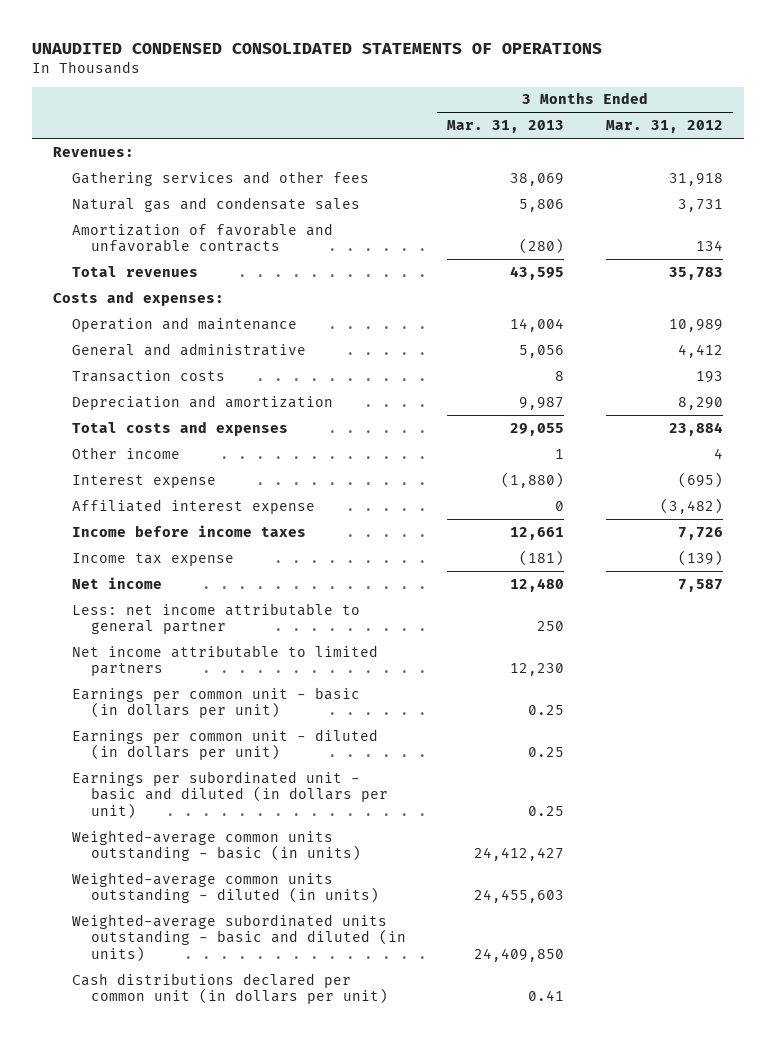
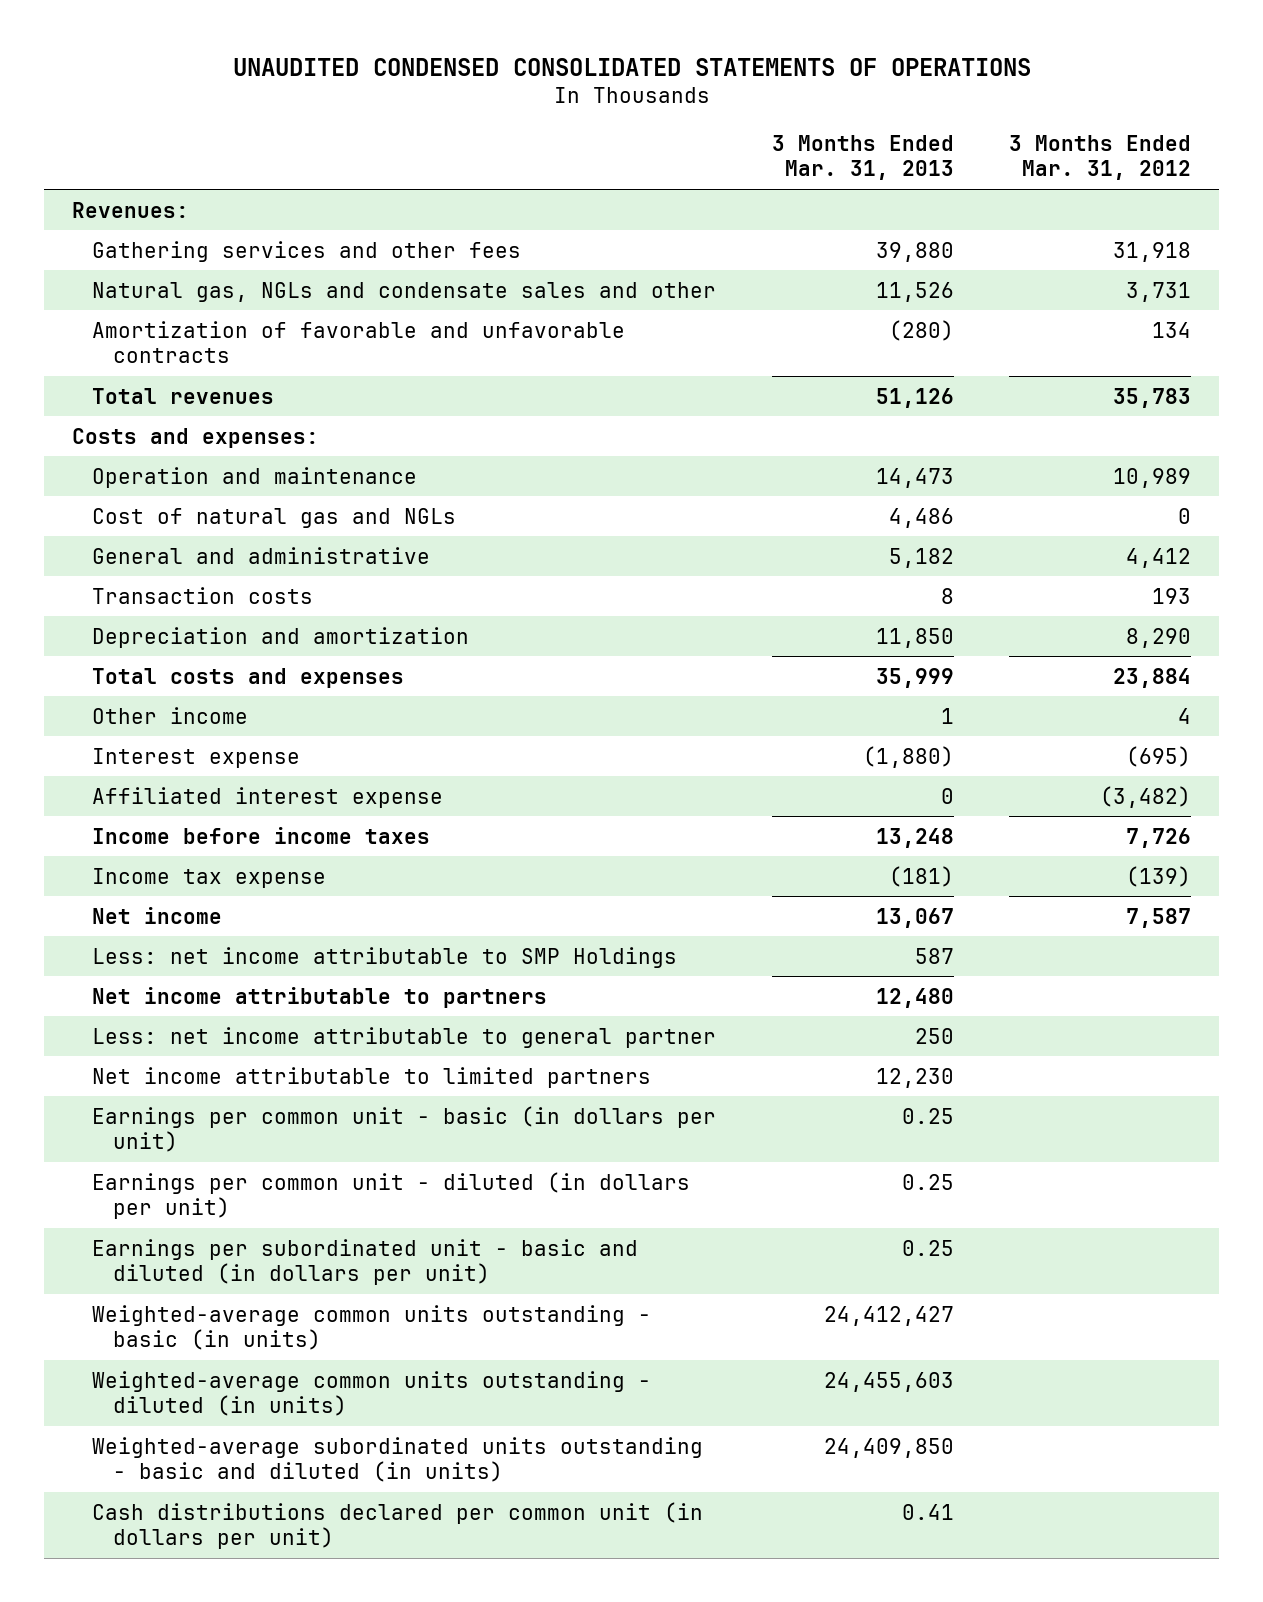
[510,172,565,186] 38,069 -> [875,241,954,262] 39,880
[71,196,360,212] Natural gas and condensate sales -> [92,281,717,302] Natural gas, NGLs and condensate sales and other
[519,198,565,212] 5,806 -> [875,281,954,302] 11,526
[510,265,565,280] 43,595 -> [875,387,954,408] 51,126
[510,317,565,332] 14,004 -> [875,467,954,488] 14,473
none -> [92,507,457,528] Cost of natural gas and NGLs
[519,344,565,358] 5,056 -> [888,547,954,568] 5,182
[519,396,565,410] 9,987 -> [875,627,954,648] 11,850
[510,422,565,436] 29,055 -> [875,667,954,688] 35,999
[510,526,565,540] 12,661 -> [875,827,954,848] 13,248
[510,577,565,592] 12,480 -> [875,907,954,928] 13,067
none -> [92,946,678,968] Less: net income attributable to SMP Holdings
none -> [92,986,548,1008] Net income attributable to partners

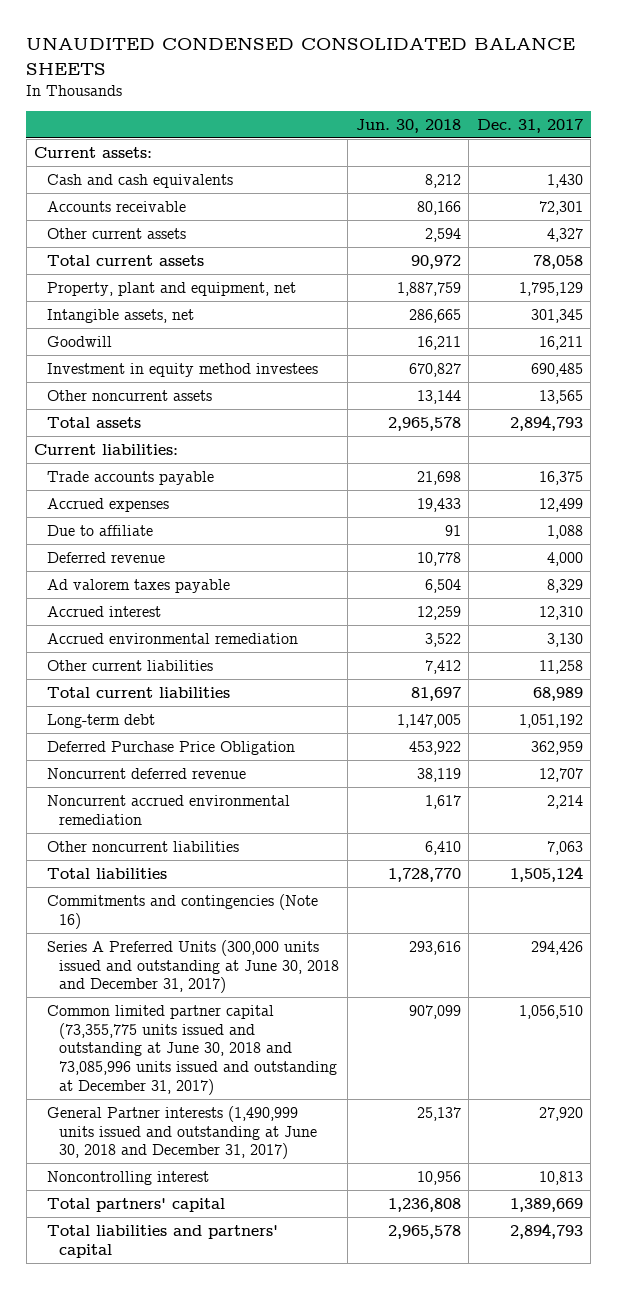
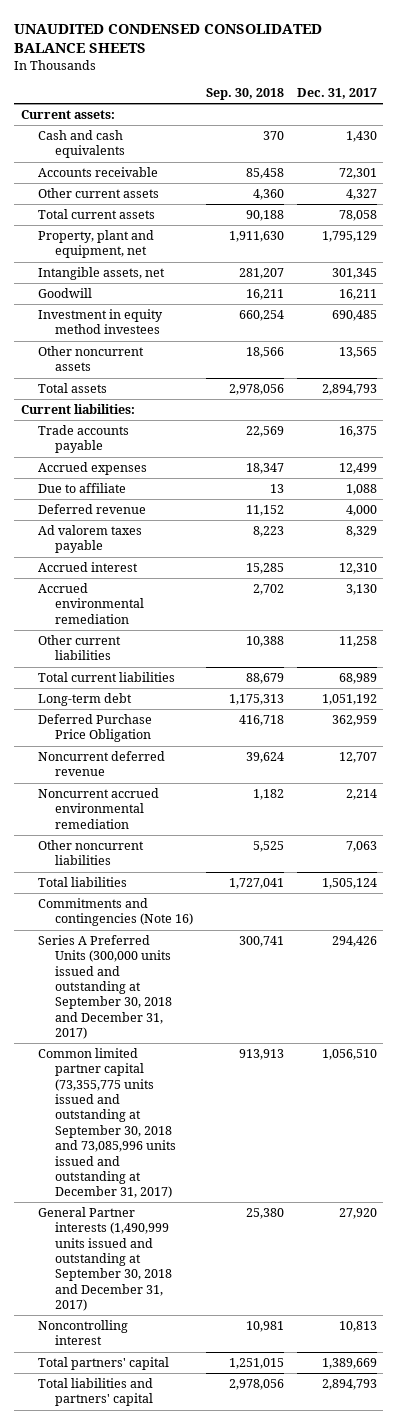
[355,118,461,133] Jun. 30, 2018 -> none
none -> [206,88,285,101] Sep. 30, 2018
[46,939,340,994] Series A Preferred Units (300,000 units issued and outstanding at June 30, 2018 and December 31, 2017) -> [37,935,173,1040] Series A Preferred Units (300,000 units issued and outstanding at September 30, 2018 and December 31, 2017)
[46,1004,338,1096] Common limited partner capital (73,355,775 units issued and outstanding at June 30, 2018 and 73,085,996 units issued and outstanding at December 31, 2017) -> [37,1048,177,1199] Common limited partner capital (73,355,775 units issued and outstanding at September 30, 2018 and 73,085,996 units issued and outstanding at December 31, 2017)
[46,1105,318,1160] General Partner interests (1,490,999 units issued and outstanding at June 30, 2018 and December 31, 2017) -> [37,1207,173,1312] General Partner interests (1,490,999 units issued and outstanding at September 30, 2018 and December 31, 2017)

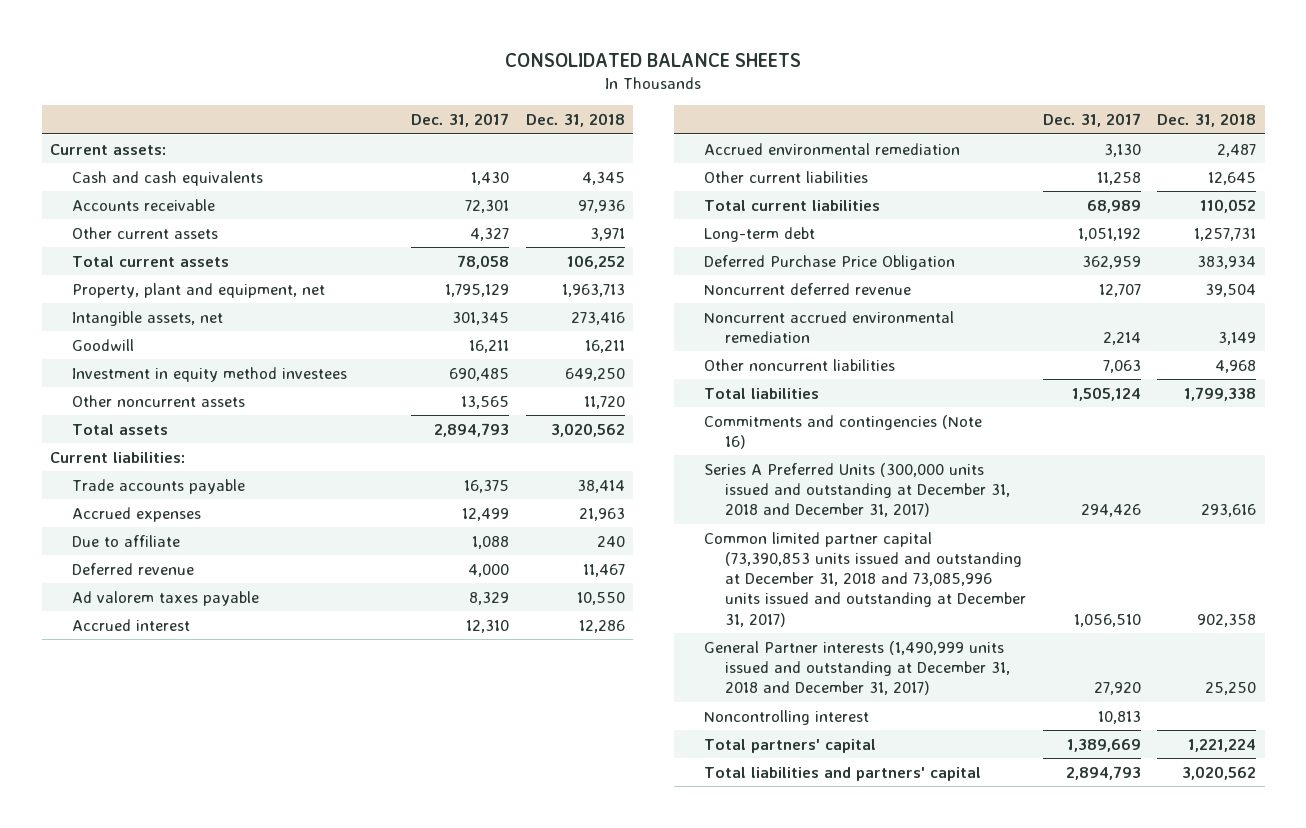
[14,23,323,53] UNAUDITED CONDENSED CONSOLIDATED BALANCE SHEETS -> [505,53,802,68] CONSOLIDATED BALANCE SHEETS
[206,88,285,101] Sep. 30, 2018 -> none
none -> [525,113,625,128] Dec. 31, 2018
[37,935,173,1040] Series A Preferred Units (300,000 units issued and outstanding at September 30, 2018 and December 31, 2017) -> [703,462,1011,518] Series A Preferred Units (300,000 units issued and outstanding at December 31, 2018 and December 31, 2017)
[37,1048,177,1199] Common limited partner capital (73,355,775 units issued and outstanding at September 30, 2018 and 73,085,996 units issued and outstanding at December 31, 2017) -> [703,531,1027,627] Common limited partner capital (73,390,853 units issued and outstanding at December 31, 2018 and 73,085,996 units issued and outstanding at December 31, 2017)
[37,1207,173,1312] General Partner interests (1,490,999 units issued and outstanding at September 30, 2018 and December 31, 2017) -> [703,640,1011,696] General Partner interests (1,490,999 units issued and outstanding at December 31, 2018 and December 31, 2017)

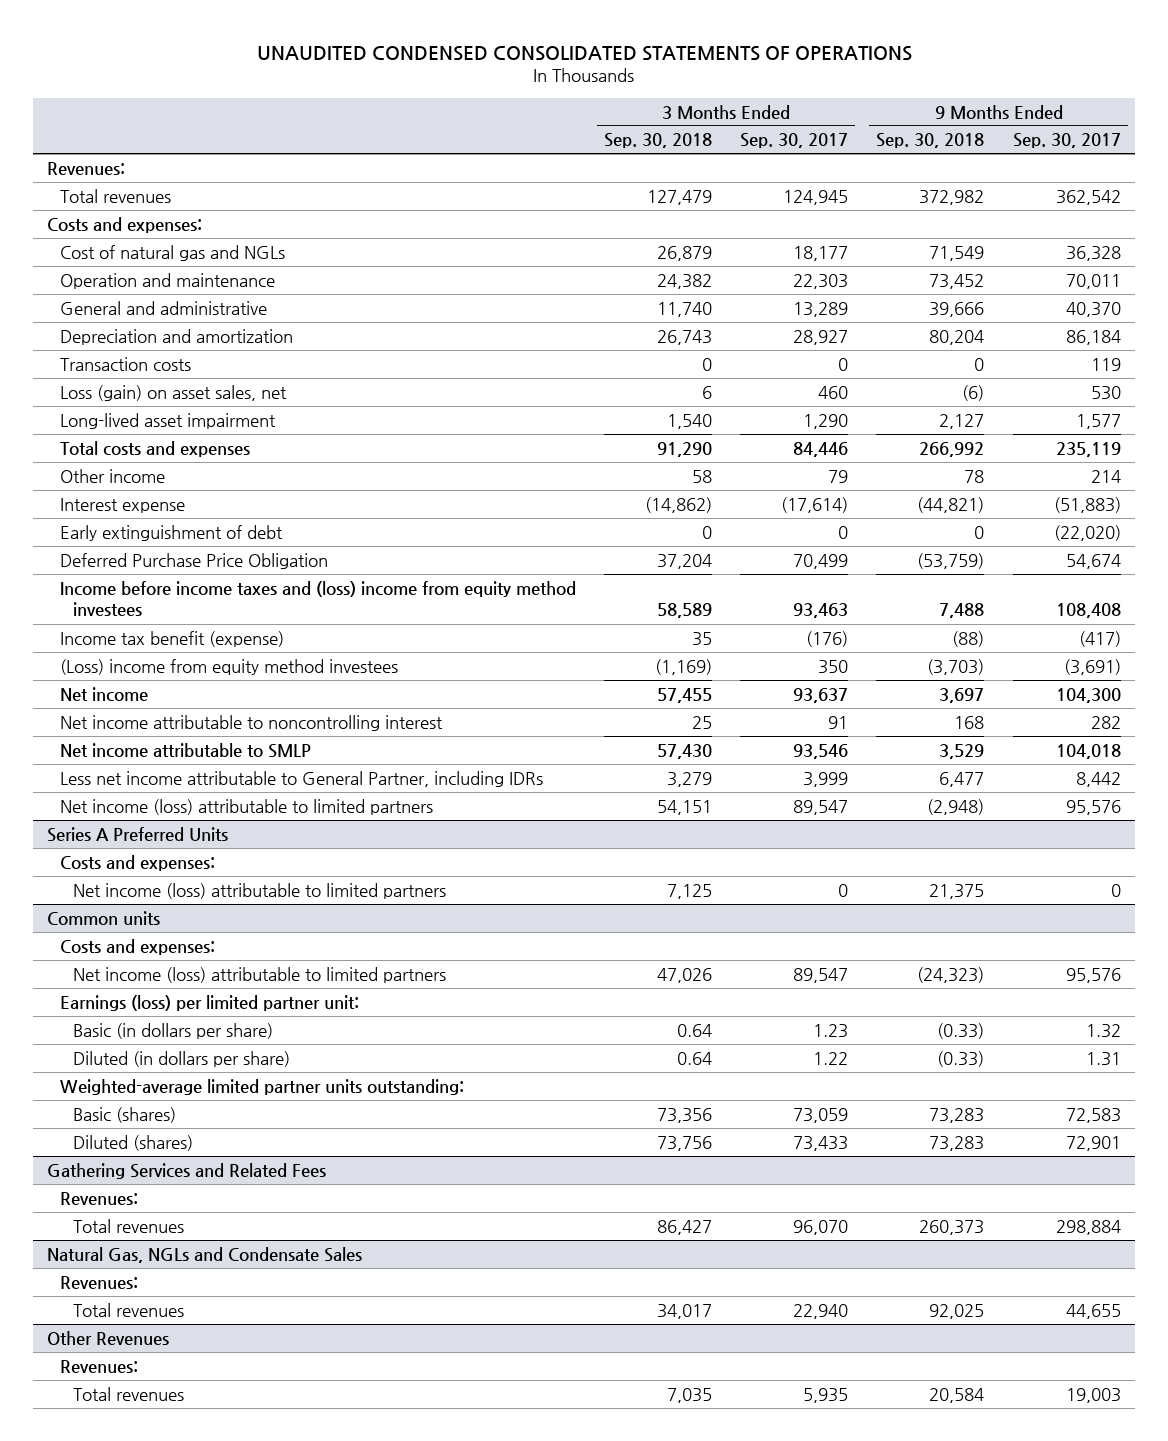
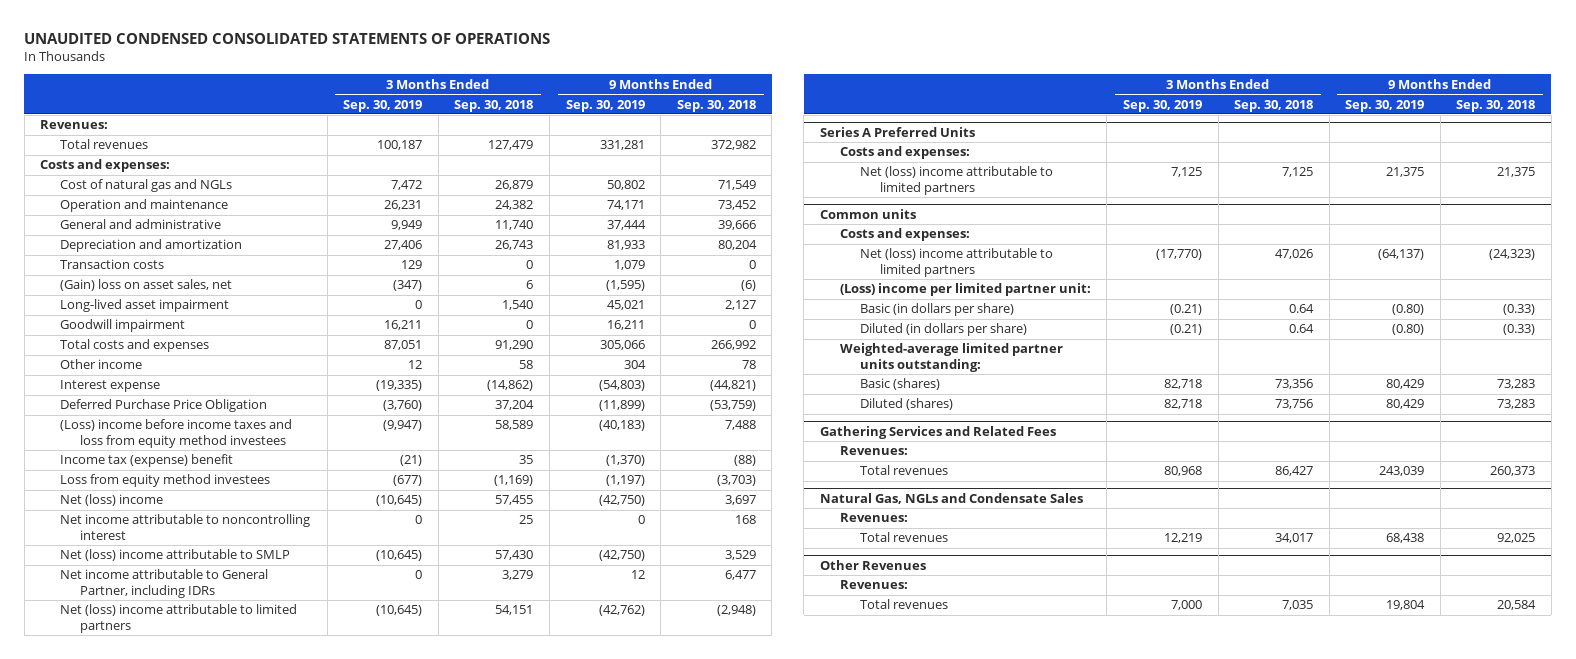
[740,133,849,149] Sep. 30, 2017 -> none
[1012,133,1121,149] Sep. 30, 2017 -> none
none -> [343,99,423,112] Sep. 30, 2019
none -> [565,99,645,112] Sep. 30, 2019
[59,384,287,401] Loss (gain) on asset sales, net -> [60,279,233,292] (Gain) loss on asset sales, net
none -> [60,319,186,333] Goodwill impairment
[59,524,283,541] Early extinguishment of debt -> none
[59,580,576,617] Income before income taxes and (loss) income from equity method investees -> [60,419,293,448] (Loss) income before income taxes and loss from equity method investees
[59,630,284,647] Income tax benefit (expense) -> [60,454,234,468] Income tax (expense) benefit
[59,658,398,675] (Loss) income from equity method investees -> [60,474,271,488] Loss from equity method investees
[59,686,148,702] Net income -> [60,494,164,507] Net (loss) income
[59,742,311,758] Net income attributable to SMLP -> [60,549,291,562] Net (loss) income attributable to SMLP
[59,770,543,787] Less net income attributable to General Partner, including IDRs -> [60,569,269,598] Net income attributable to General Partner, including IDRs
[59,798,433,815] Net income (loss) attributable to limited partners -> [60,604,298,633] Net (loss) income attributable to limited partners
[72,882,446,899] Net income (loss) attributable to limited partners -> [859,166,1053,195] Net (loss) income attributable to limited partners
[72,966,446,983] Net income (loss) attributable to limited partners -> [859,248,1053,277] Net (loss) income attributable to limited partners
[59,994,359,1011] Earnings (loss) per limited partner unit: -> [839,283,1091,297] (Loss) income per limited partner unit:

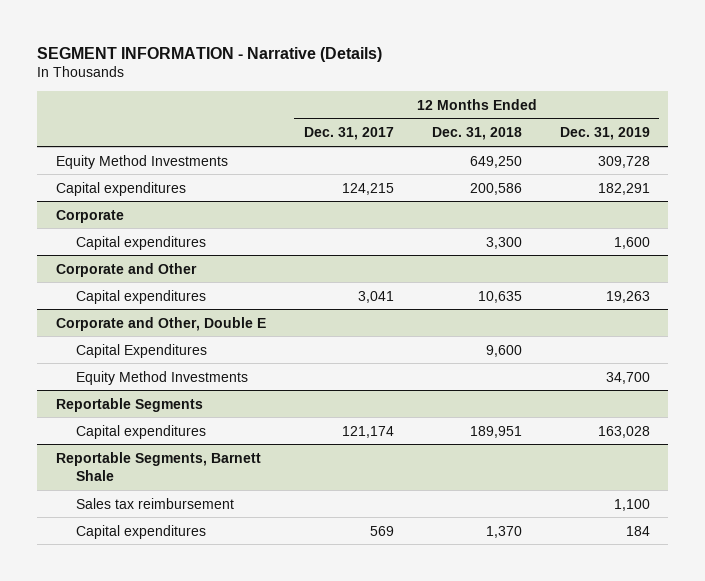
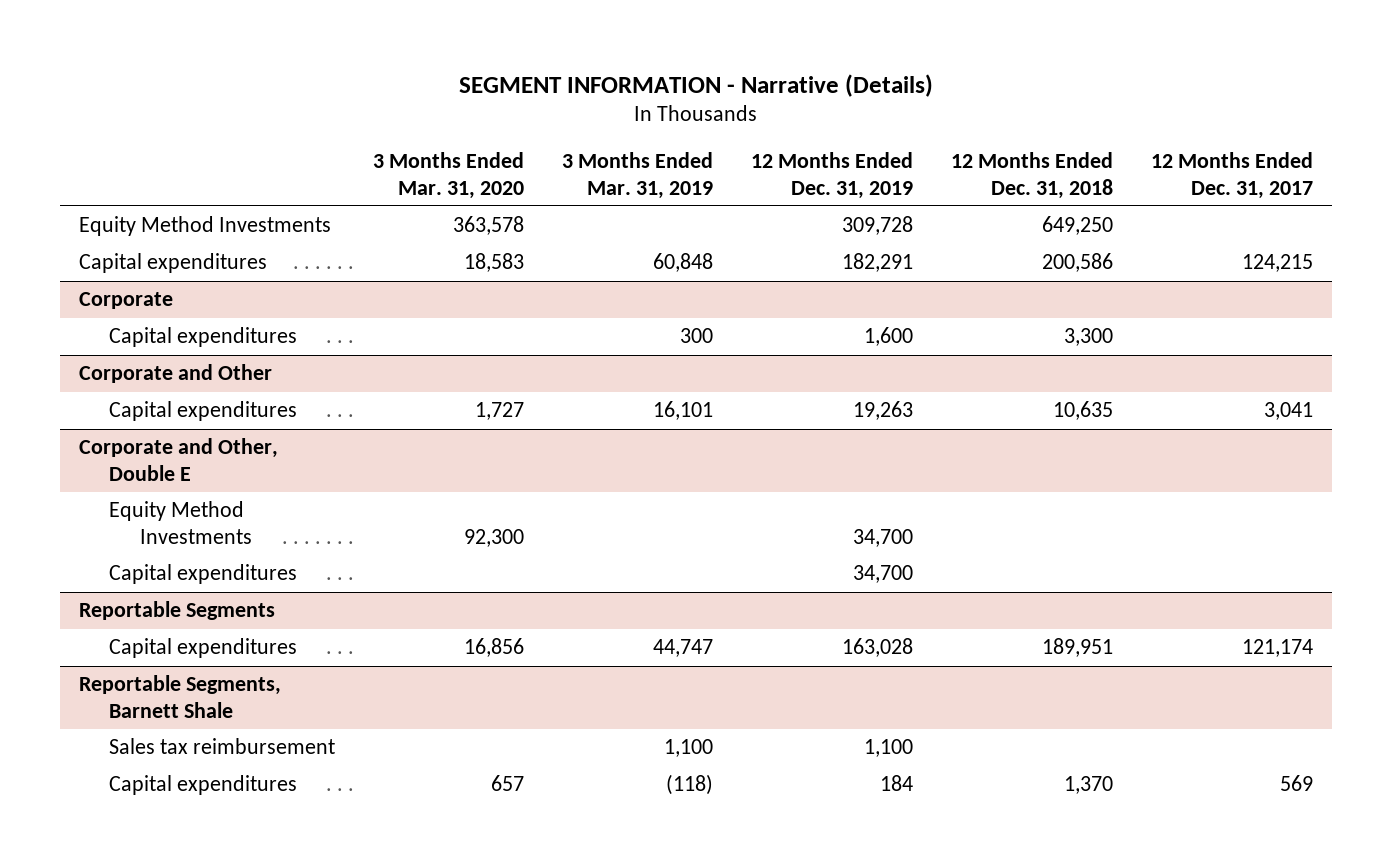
none -> [373,151,525,199] 3 Months Ended Mar. 31, 2020
none -> [562,151,714,199] 3 Months Ended Mar. 31, 2019
[76,343,208,358] Capital Expenditures -> none
none -> [109,564,298,585] Capital expenditures

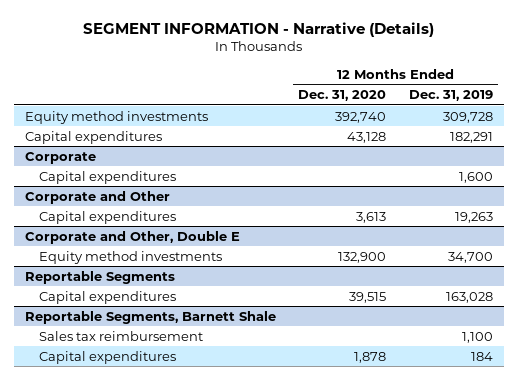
[373,151,525,199] 3 Months Ended Mar. 31, 2020 -> none
[562,151,714,199] 3 Months Ended Mar. 31, 2019 -> none
[951,151,1114,199] 12 Months Ended Dec. 31, 2018 -> none
[1151,151,1314,199] 12 Months Ended Dec. 31, 2017 -> none
none -> [298,90,387,102] Dec. 31, 2020
[78,216,331,237] Equity Method Investments -> [25,110,209,124] Equity method investments
[109,564,298,585] Capital expenditures -> none
[109,501,252,544] Equity Method Investments -> [39,250,223,264] Equity method investments

